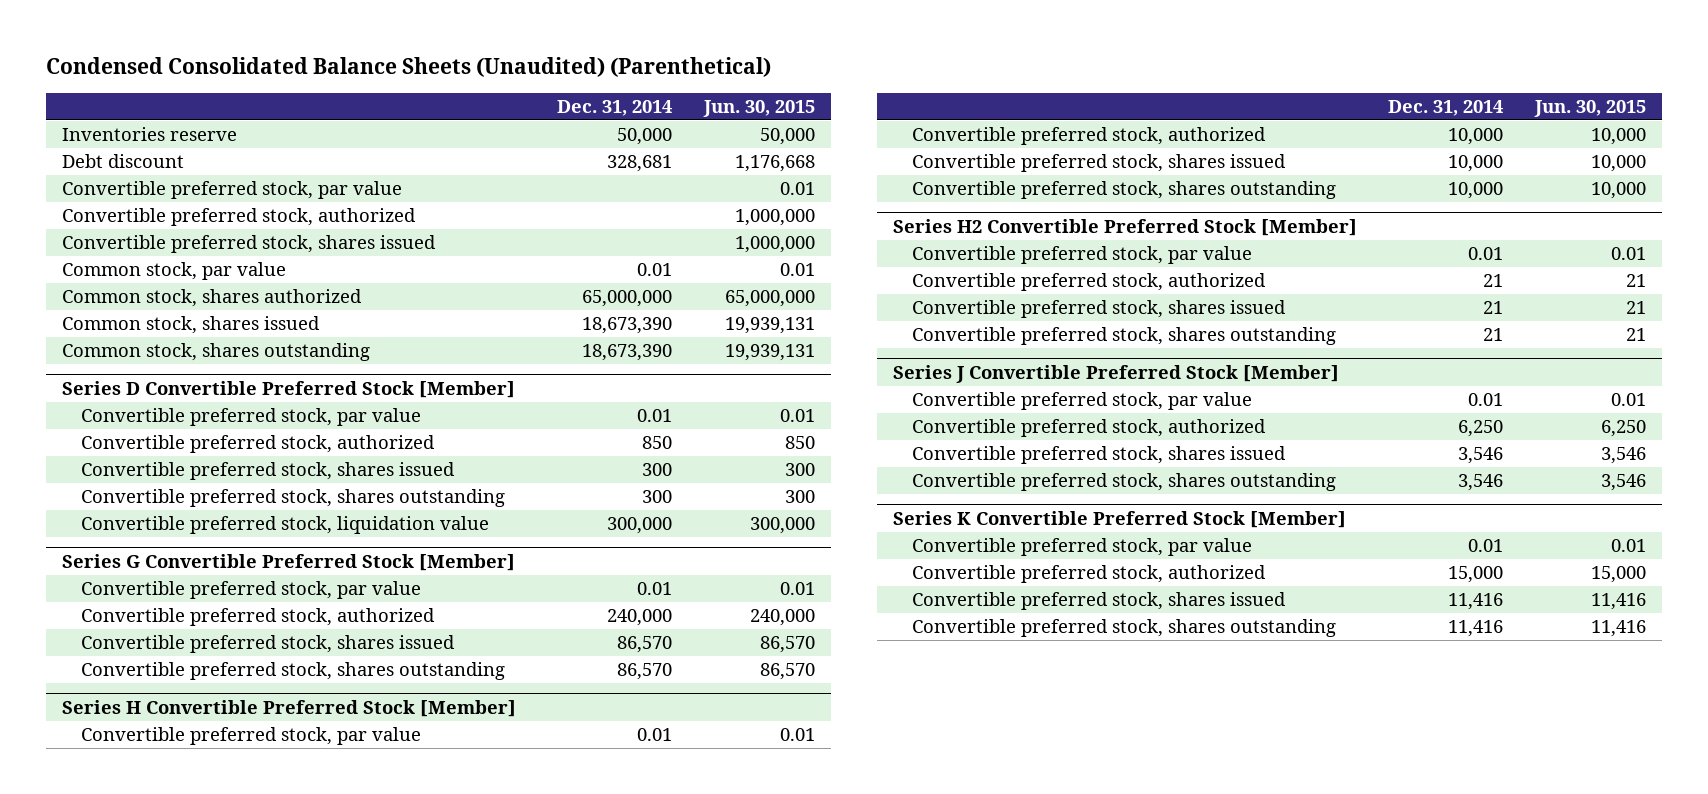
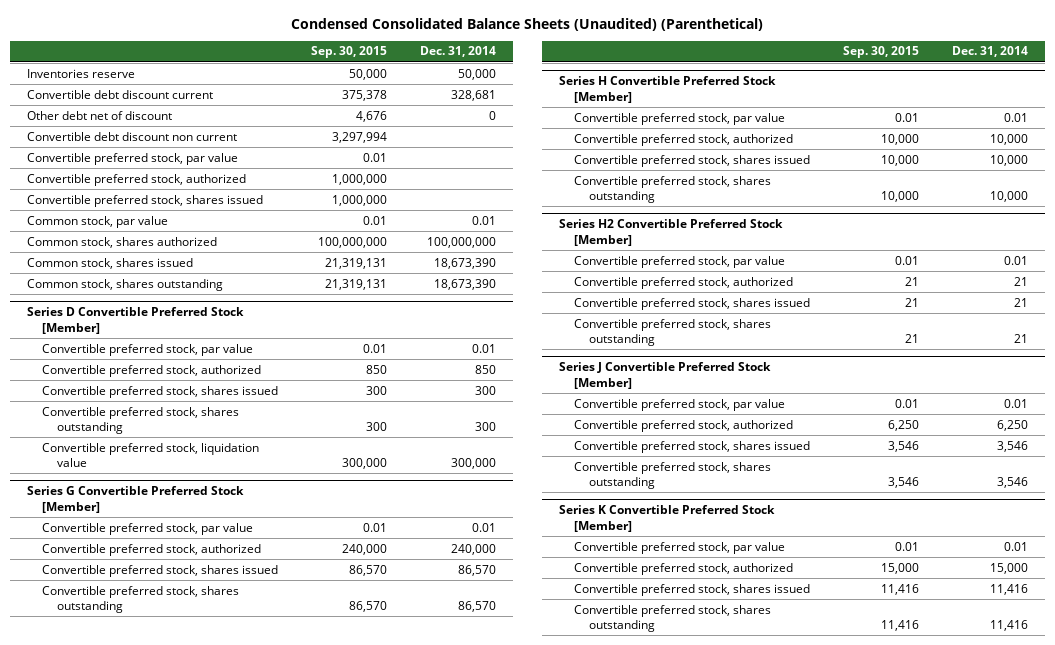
[703,99,816,117] Jun. 30, 2015 -> none
none -> [310,46,387,59] Sep. 30, 2015
[61,154,184,169] Debt discount -> [26,89,213,99] Convertible debt discount current
none -> [26,110,172,120] Other debt net of discount
none -> [26,131,237,141] Convertible debt discount non current
[582,290,673,308] 65,000,000 -> [427,236,497,248] 100,000,000

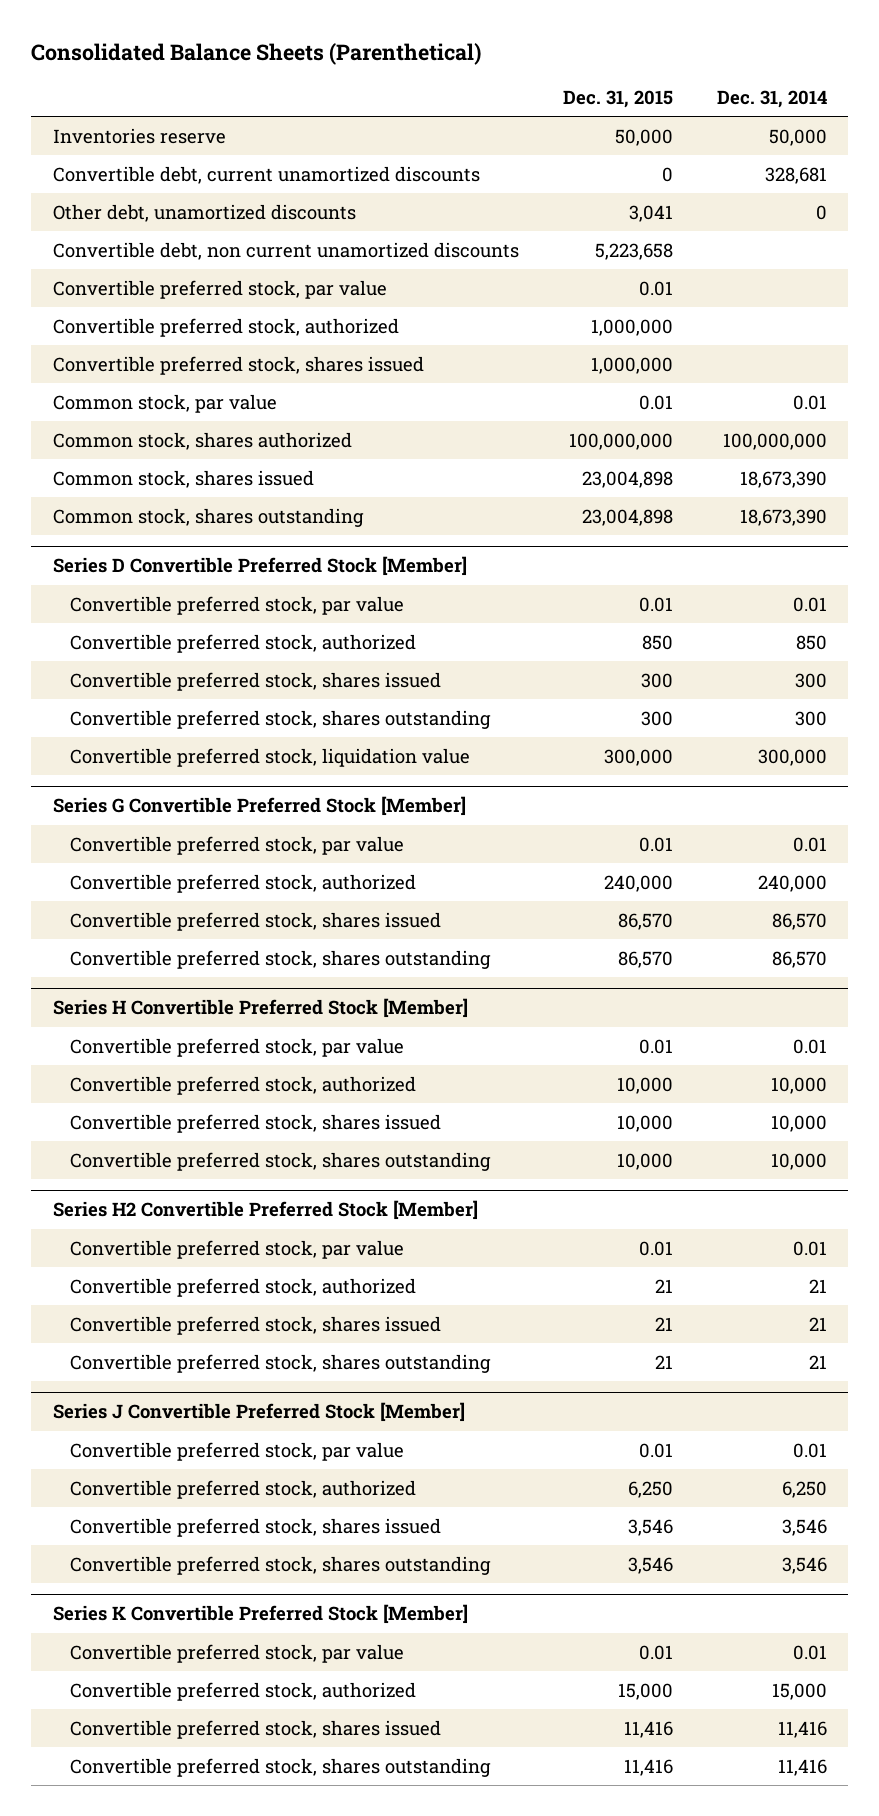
[291,17,764,31] Condensed Consolidated Balance Sheets (Unaudited) (Parenthetical) -> [30,42,481,65] Consolidated Balance Sheets (Parenthetical)
[310,46,387,59] Sep. 30, 2015 -> none
none -> [562,89,673,108] Dec. 31, 2015
[26,89,213,99] Convertible debt discount current -> [52,165,480,184] Convertible debt, current unamortized discounts
[26,110,172,120] Other debt net of discount -> [52,203,356,222] Other debt, unamortized discounts
[26,131,237,141] Convertible debt discount non current -> [52,241,519,260] Convertible debt, non current unamortized discounts

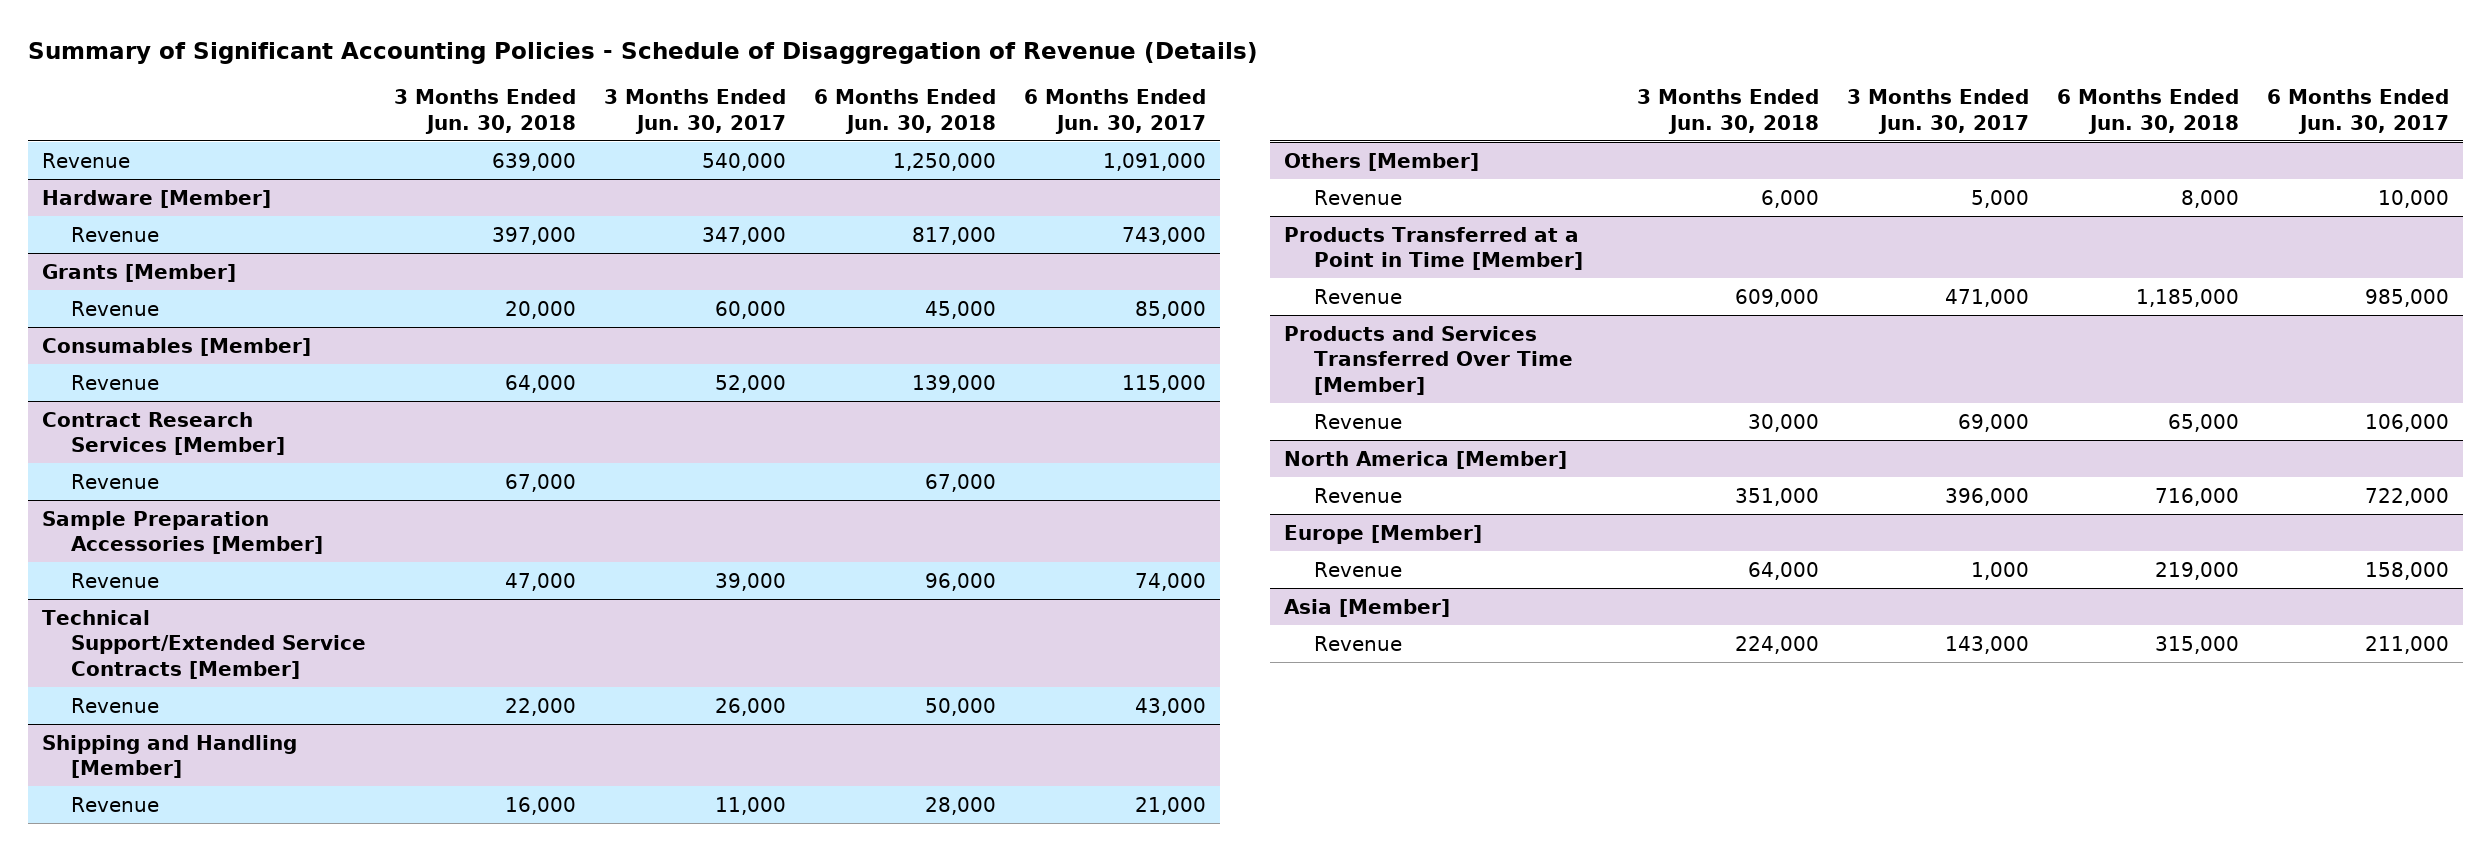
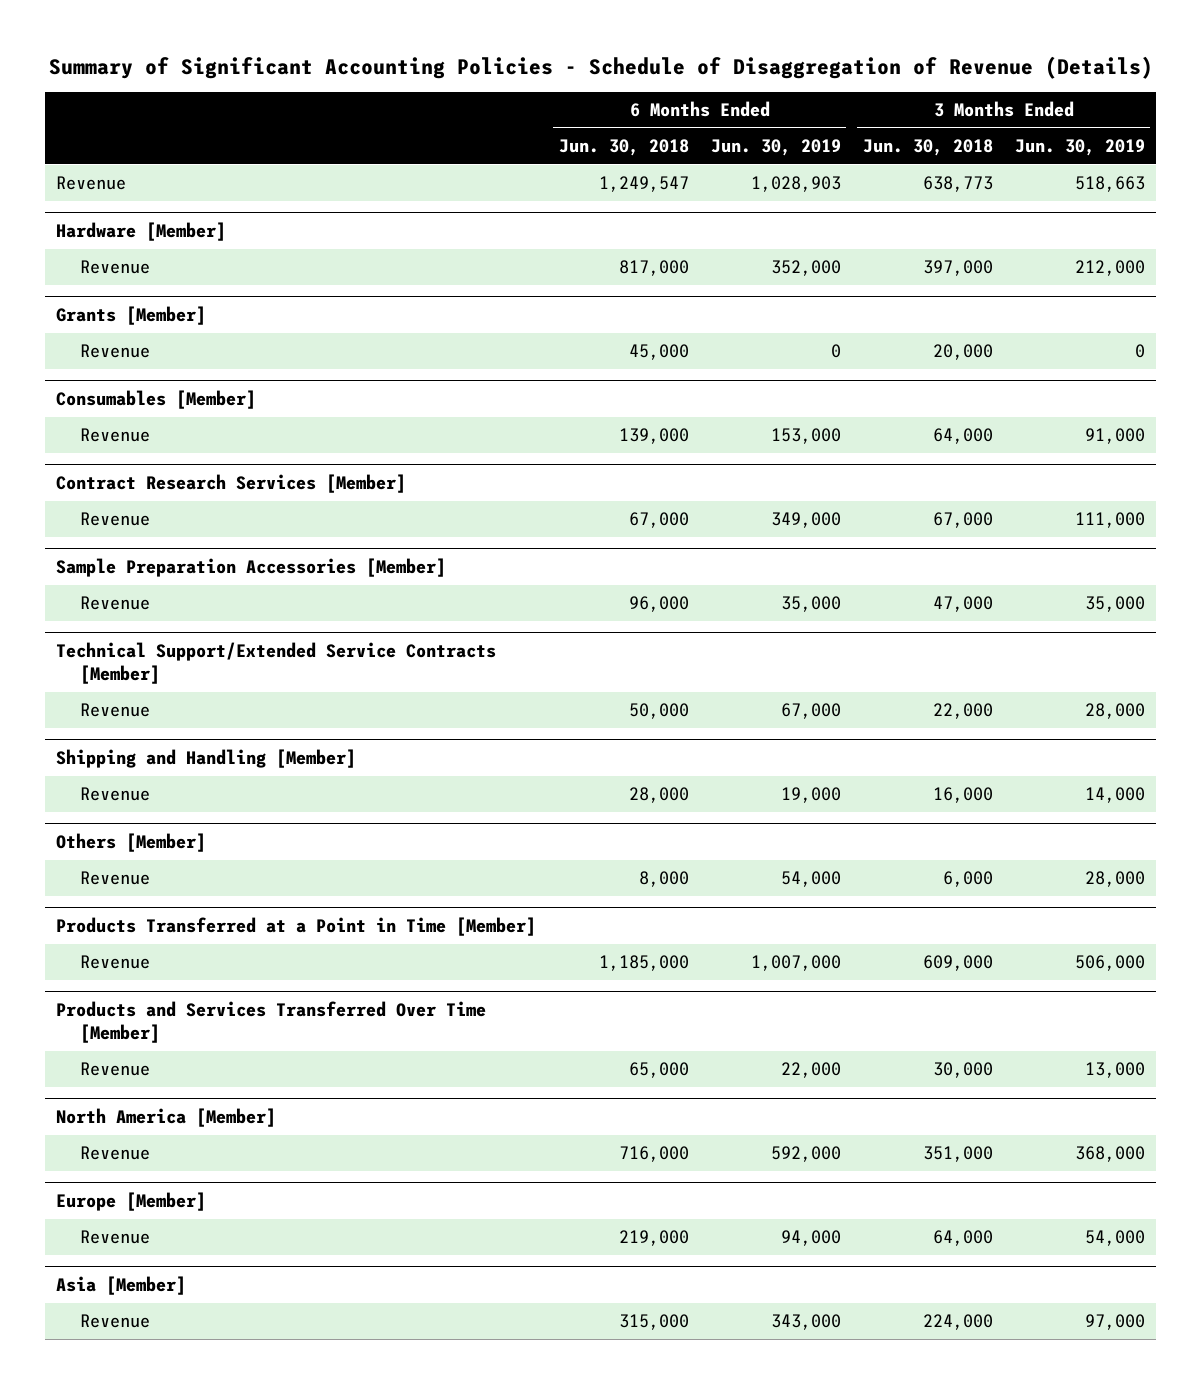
[604,89,787,134] 3 Months Ended Jun. 30, 2017 -> none
[1024,89,1207,134] 6 Months Ended Jun. 30, 2017 -> none
none -> [710,139,841,157] Jun. 30, 2019
none -> [1014,139,1145,157] Jun. 30, 2019
[492,152,577,171] 639,000 -> [922,176,993,193] 638,773
[893,152,997,171] 1,250,000 -> [598,176,689,193] 1,249,547

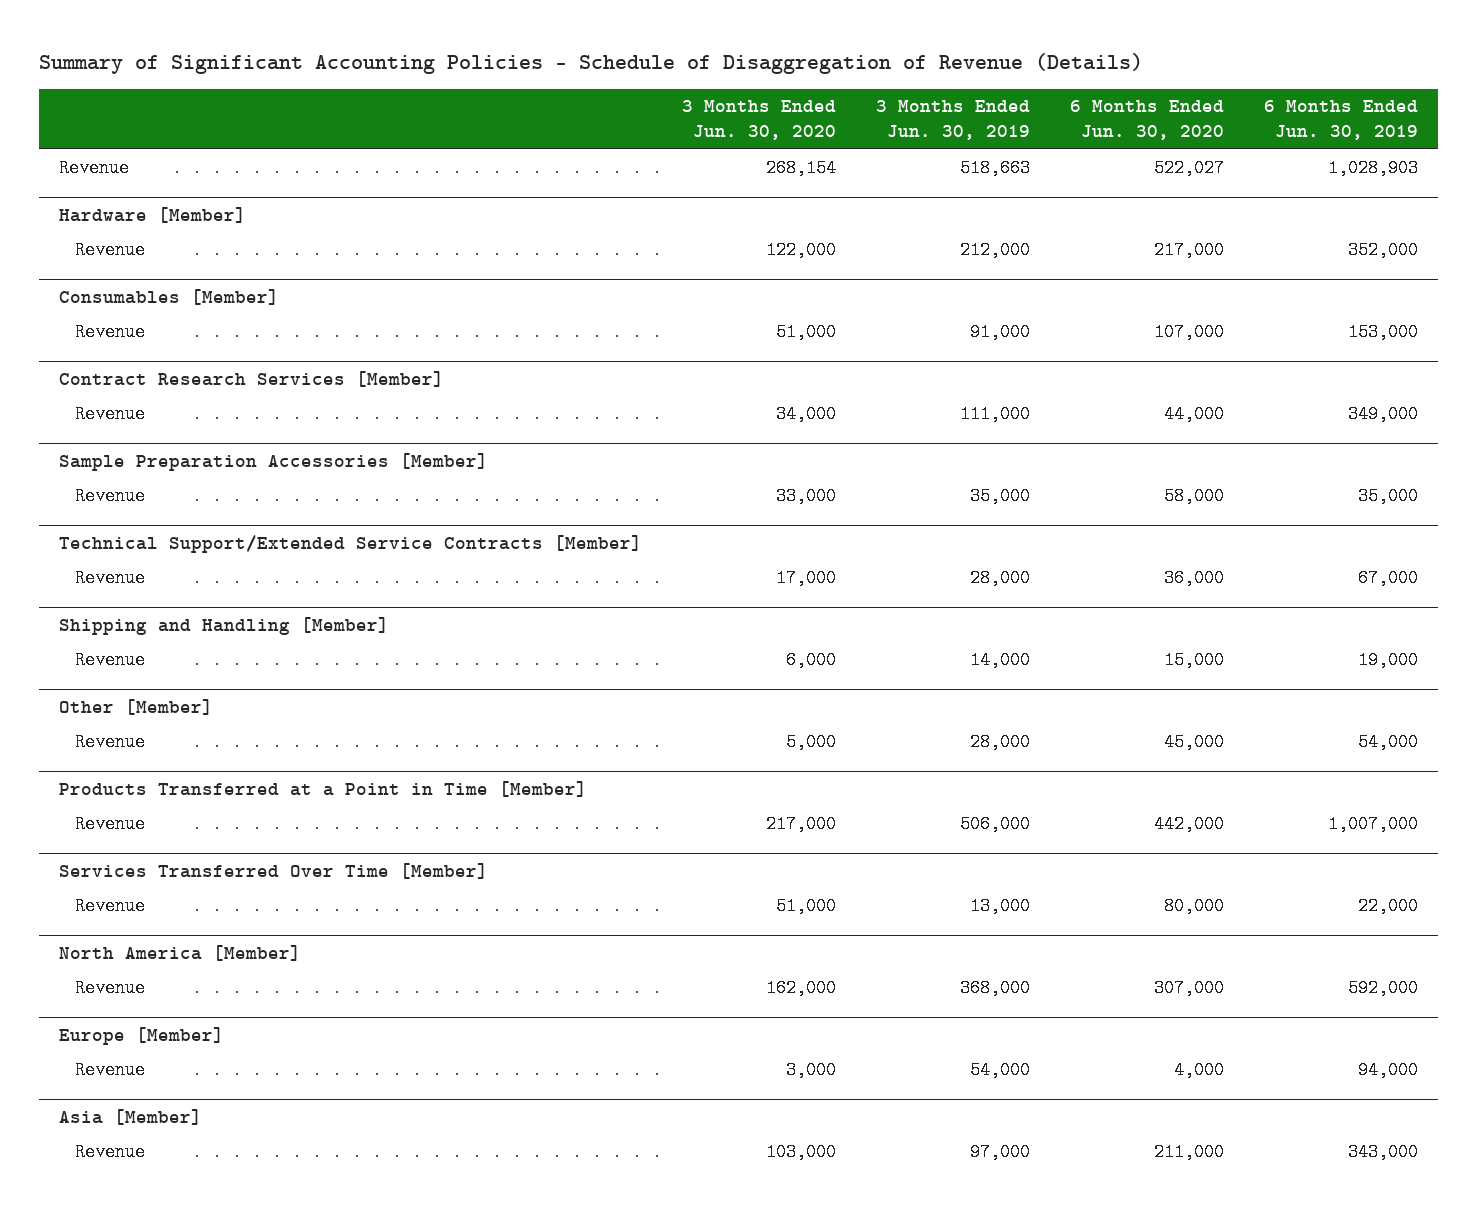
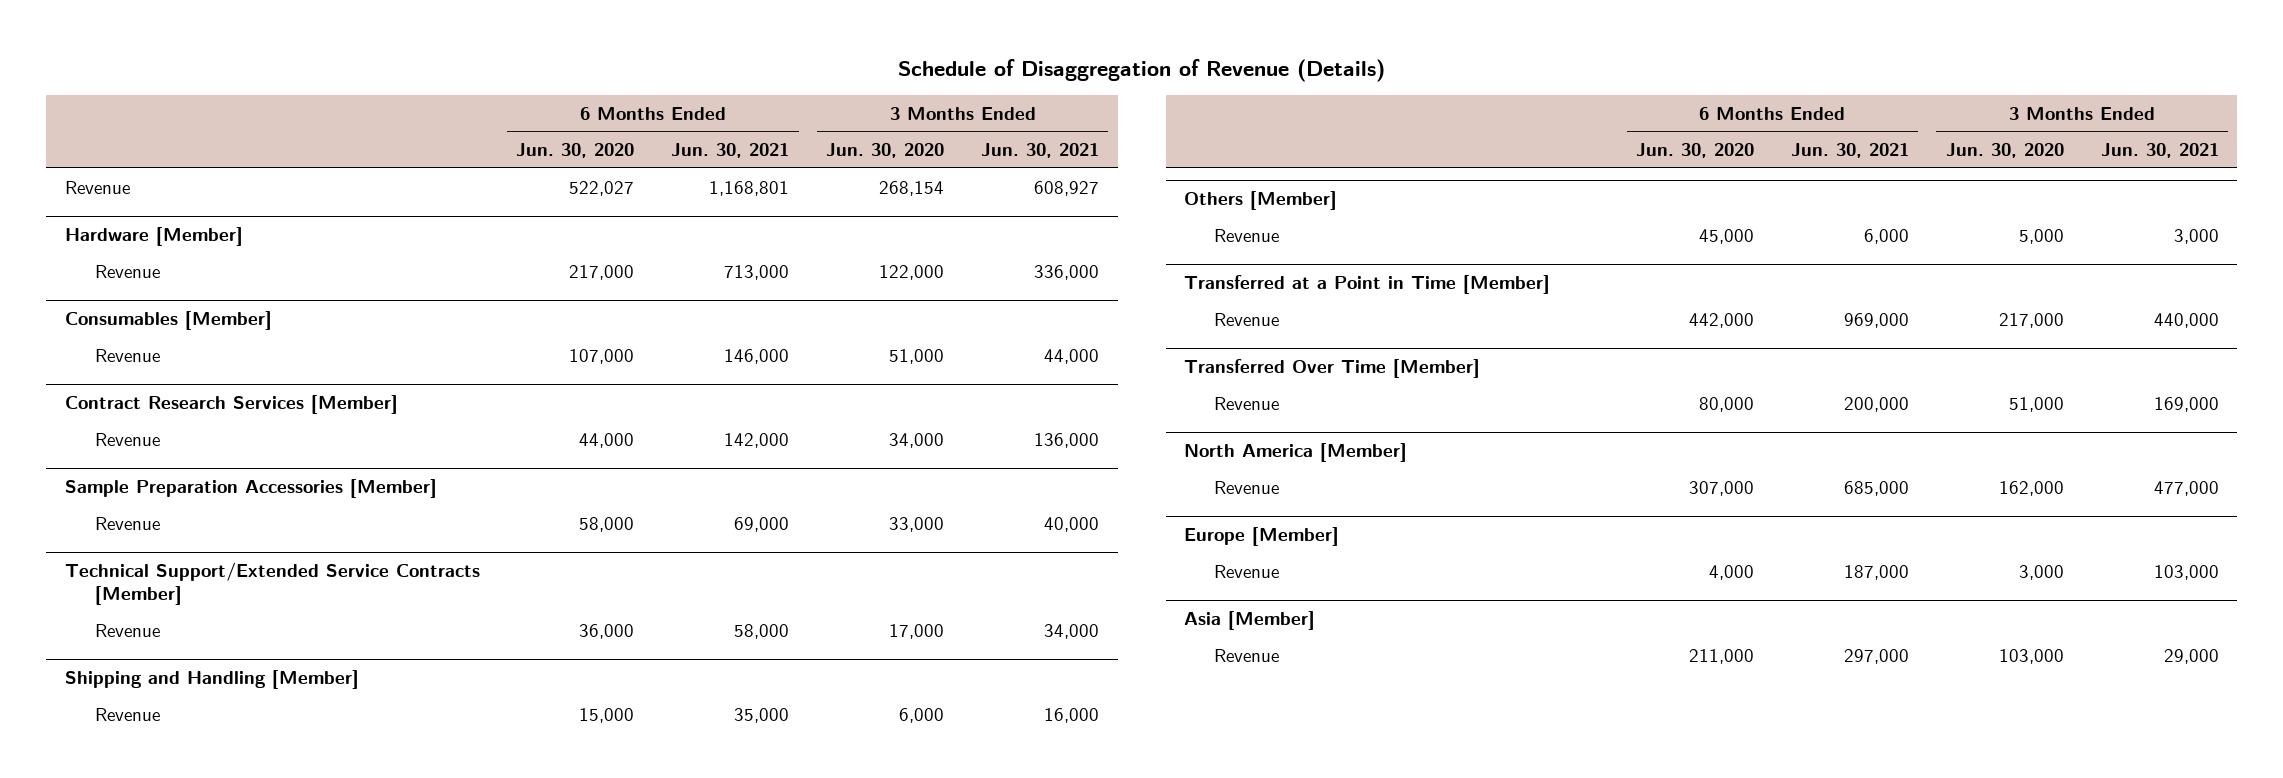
[39,53,1144,75] Summary of Significant Accounting Policies - Schedule of Disaggregation of Revenue (Details) -> [897,58,1385,82] Schedule of Disaggregation of Revenue (Details)
[876,100,1031,141] 3 Months Ended Jun. 30, 2019 -> none
[1263,100,1418,141] 6 Months Ended Jun. 30, 2019 -> none
none -> [671,143,790,159] Jun. 30, 2021
none -> [981,143,1100,159] Jun. 30, 2021
[59,698,214,715] Other [Member] -> [1184,191,1338,211] Others [Member]
[59,780,588,797] Products Transferred at a Point in Time [Member] -> [1184,275,1551,295] Transferred at a Point in Time [Member]
[59,862,489,879] Services Transferred Over Time [Member] -> [1184,359,1481,379] Transferred Over Time [Member]

